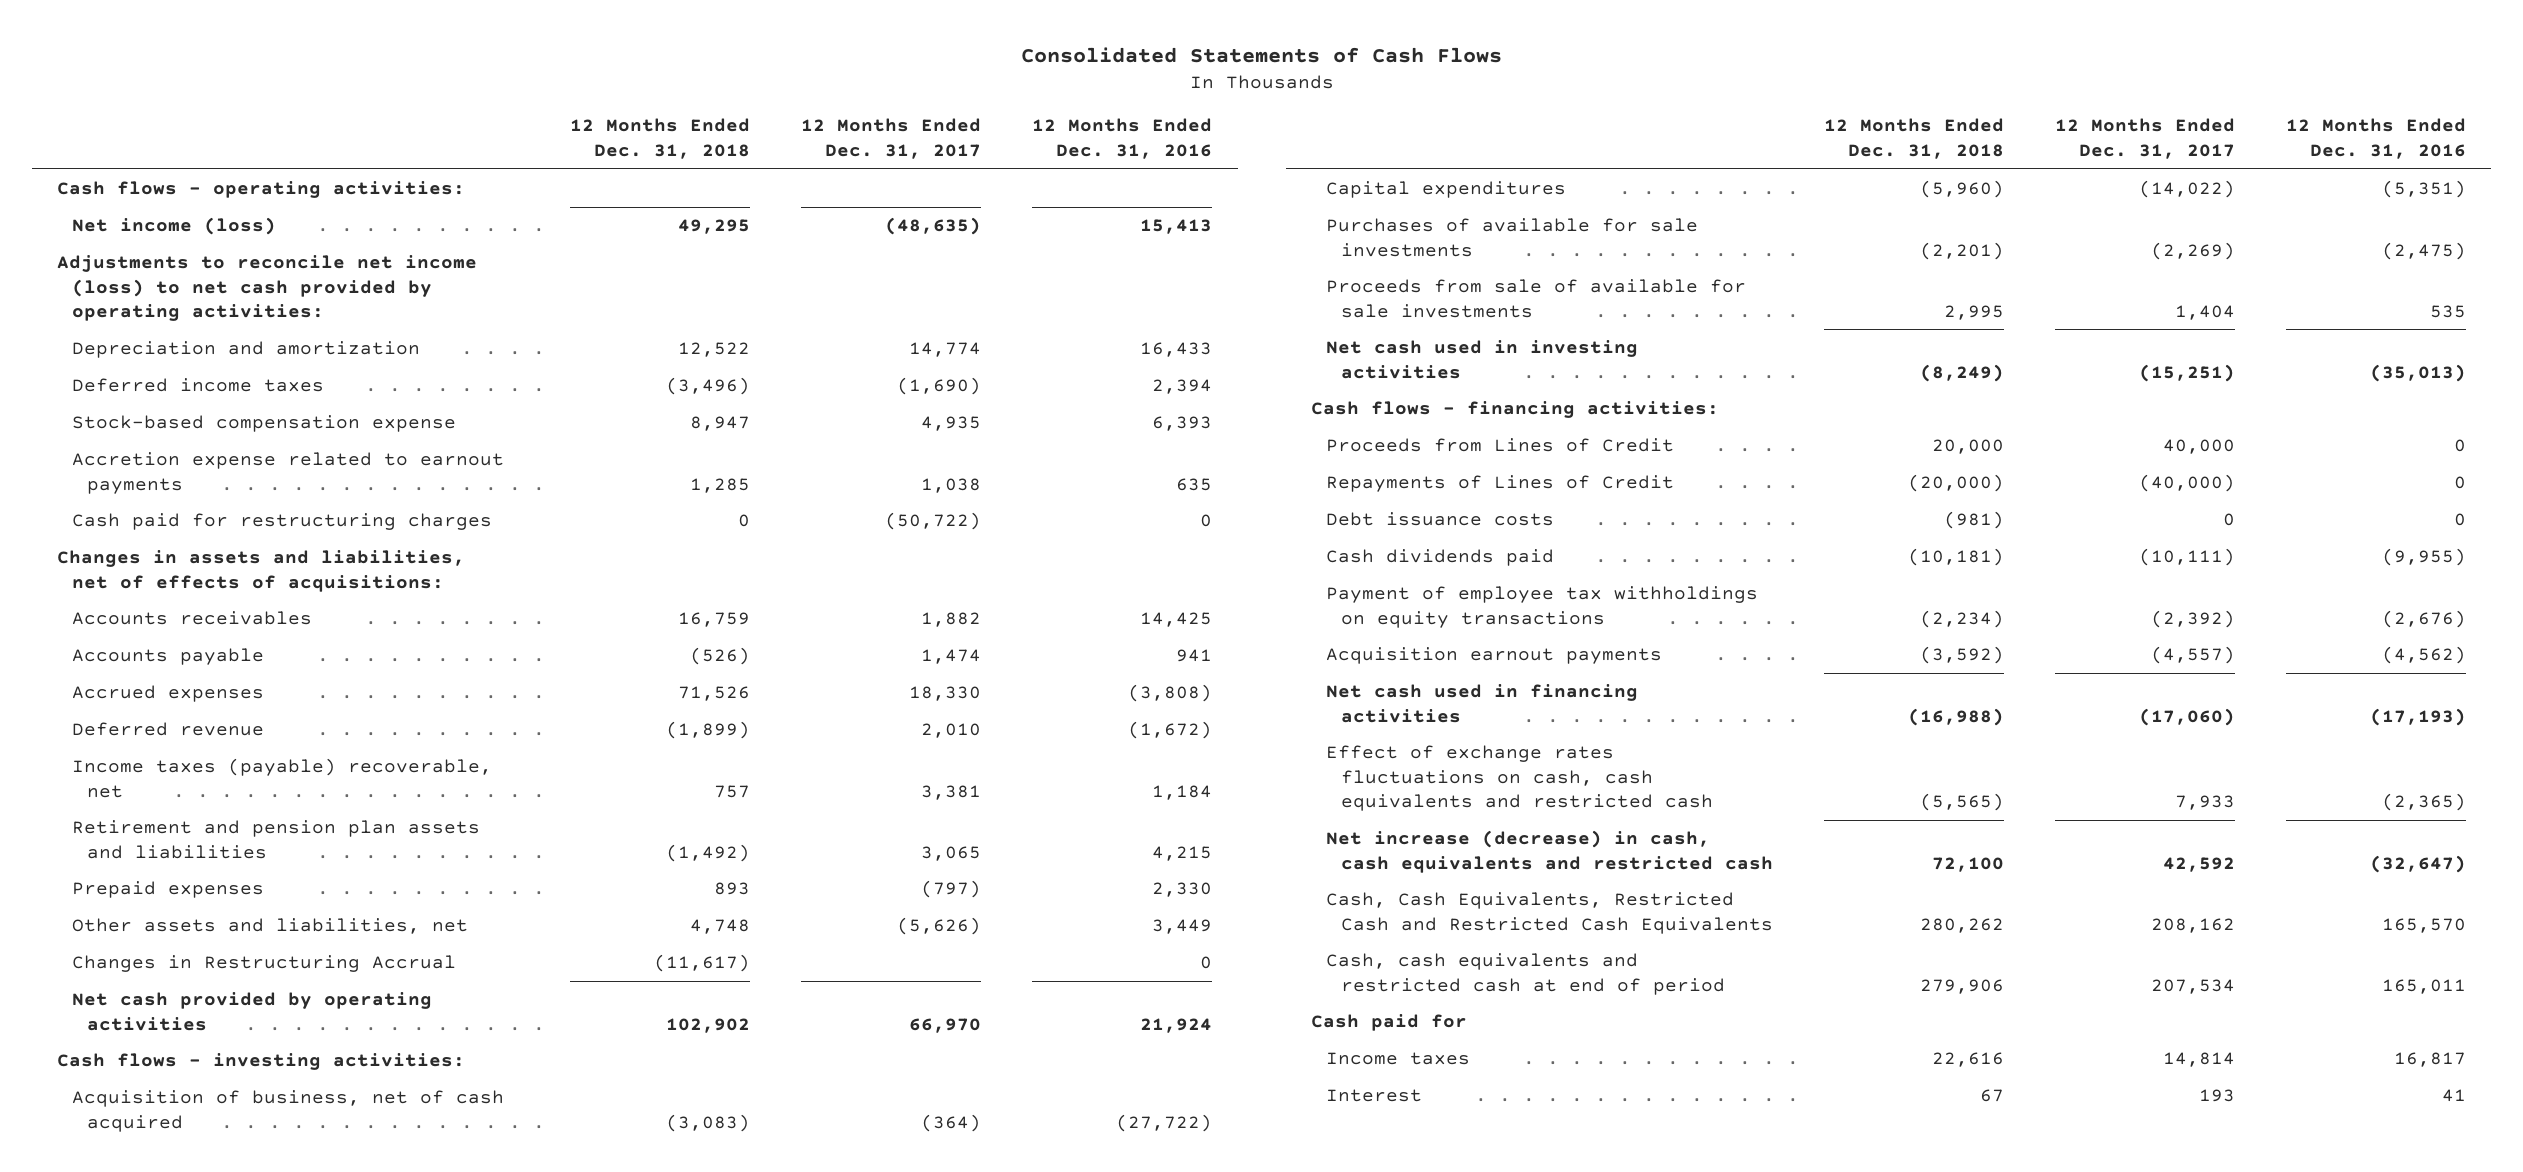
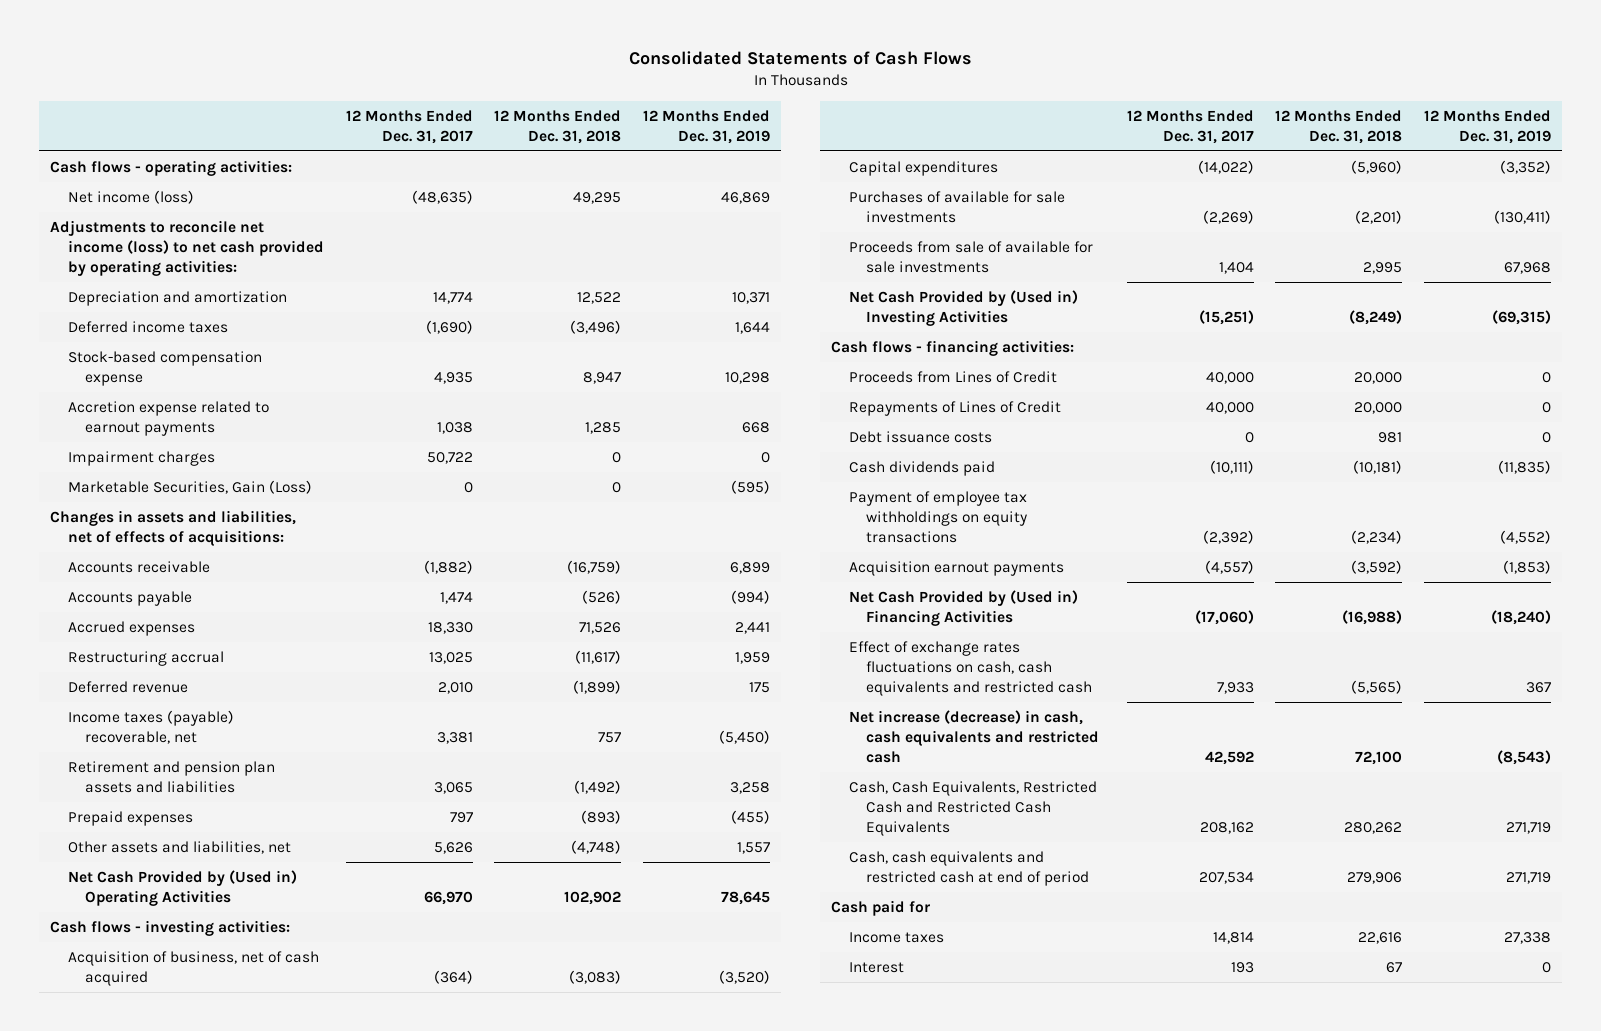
[1032,118,1213,159] 12 Months Ended Dec. 31, 2016 -> none
none -> [643,109,771,144] 12 Months Ended Dec. 31, 2019
[72,513,493,531] Cash paid for restructuring charges -> none
none -> [67,451,215,467] Impairment charges
none -> [67,480,312,495] Marketable Securities, Gain (Loss)
[72,611,313,626] Accounts receivables -> [67,561,210,574] Accounts receivable
[678,612,751,628] 16,759 -> [567,560,622,575] (16,759)
[921,612,982,628] 1,882 -> [423,560,473,575] (1,882)
none -> [67,651,224,667] Restructuring accrual
[72,955,457,973] Changes in Restructuring Accrual -> none
[714,882,751,896] 893 -> [581,810,622,825] (893)
[921,880,982,899] (797) -> [449,812,473,824] 797
[690,919,751,935] 4,748 -> [571,840,622,855] (4,748)
[897,917,982,936] (5,626) -> [433,842,473,855] 5,626
[72,992,433,1031] Net cash provided by operating activities -> [67,870,297,906] Net Cash Provided by (Used in) Operating Activities
[1326,340,1639,379] Net cash used in investing activities -> [848,290,1078,326] Net Cash Provided by (Used in) Investing Activities
[1908,474,2005,493] (20,000) -> [1354,402,1403,415] 20,000
[2139,474,2236,493] (40,000) -> [1205,402,1254,415] 40,000
[1944,511,2005,530] (981) -> [1378,432,1403,444] 981
[1326,684,1639,723] Net cash used in financing activities -> [848,590,1078,626] Net Cash Provided by (Used in) Financing Activities

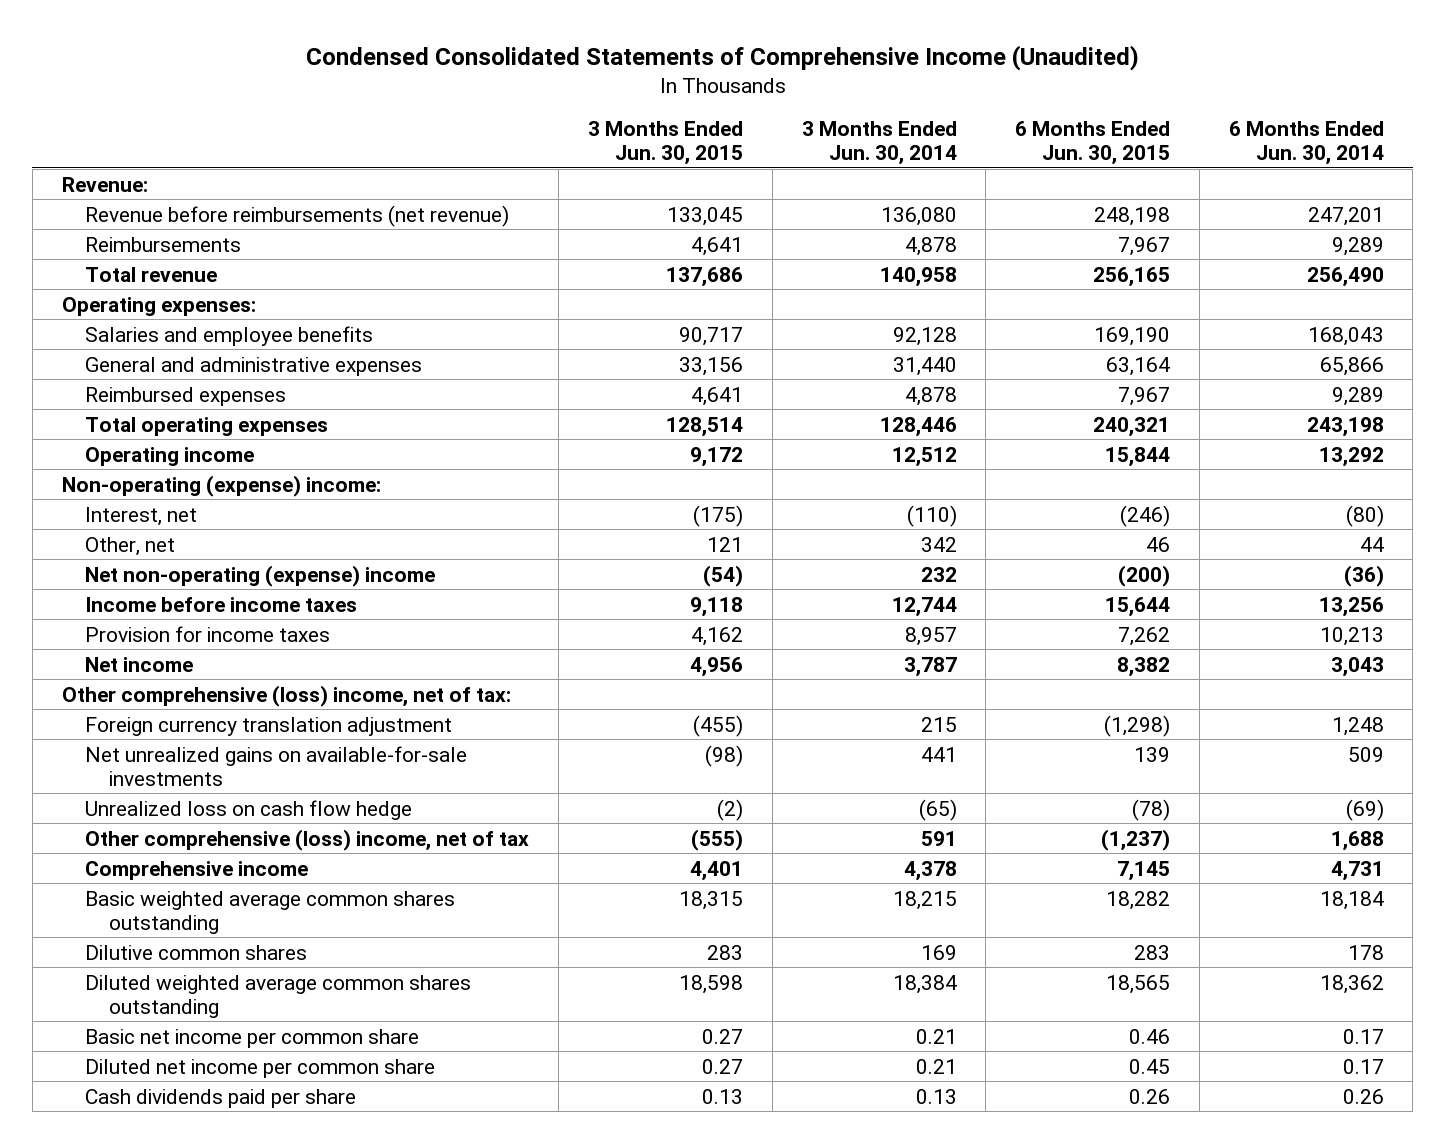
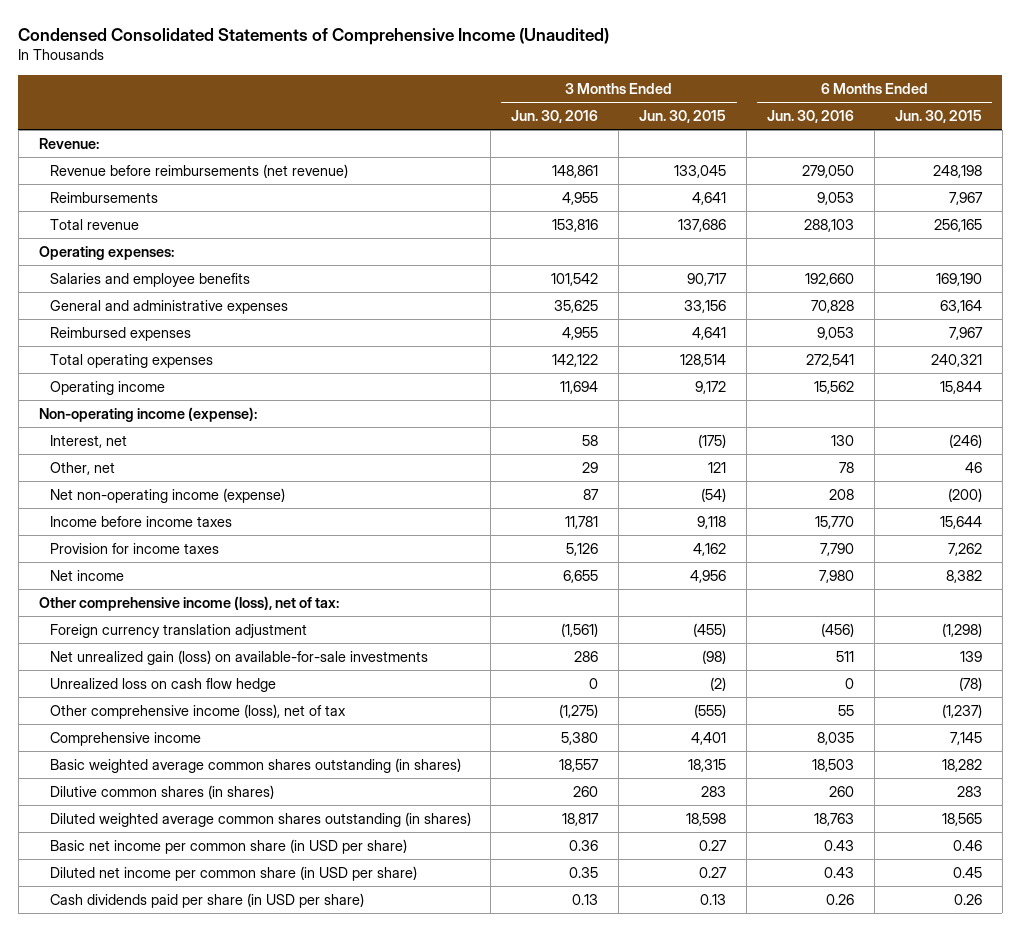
[801,121,957,166] 3 Months Ended Jun. 30, 2014 -> none
[1228,121,1384,166] 6 Months Ended Jun. 30, 2014 -> none
none -> [511,110,599,124] Jun. 30, 2016
none -> [767,110,855,124] Jun. 30, 2016
[61,474,381,497] Non-operating (expense) income: -> [38,406,257,422] Non-operating income (expense):
[85,564,436,587] Net non-operating (expense) income -> [49,487,285,503] Net non-operating income (expense)
[61,684,511,707] Other comprehensive (loss) income, net of tax: -> [38,595,339,611] Other comprehensive income (loss), net of tax:
[85,745,468,786] Net unrealized gains on available-for-sale investments -> [49,649,428,665] Net unrealized gain (loss) on available-for-sale investments
[85,828,530,851] Other comprehensive (loss) income, net of tax -> [49,703,346,719] Other comprehensive income (loss), net of tax
[85,890,456,934] Basic weighted average common shares outstanding -> [49,757,461,773] Basic weighted average common shares outstanding (in shares)
[85,944,308,960] Dilutive common shares -> [49,784,274,799] Dilutive common shares (in shares)
[85,974,472,1018] Diluted weighted average common shares outstanding -> [49,811,471,827] Diluted weighted average common shares outstanding (in shares)
[85,1028,420,1048] Basic net income per common share -> [49,838,407,854] Basic net income per common share (in USD per share)
[85,1058,436,1078] Diluted net income per common share -> [49,865,417,881] Diluted net income per common share (in USD per share)
[85,1088,357,1108] Cash dividends paid per share -> [49,892,364,908] Cash dividends paid per share (in USD per share)

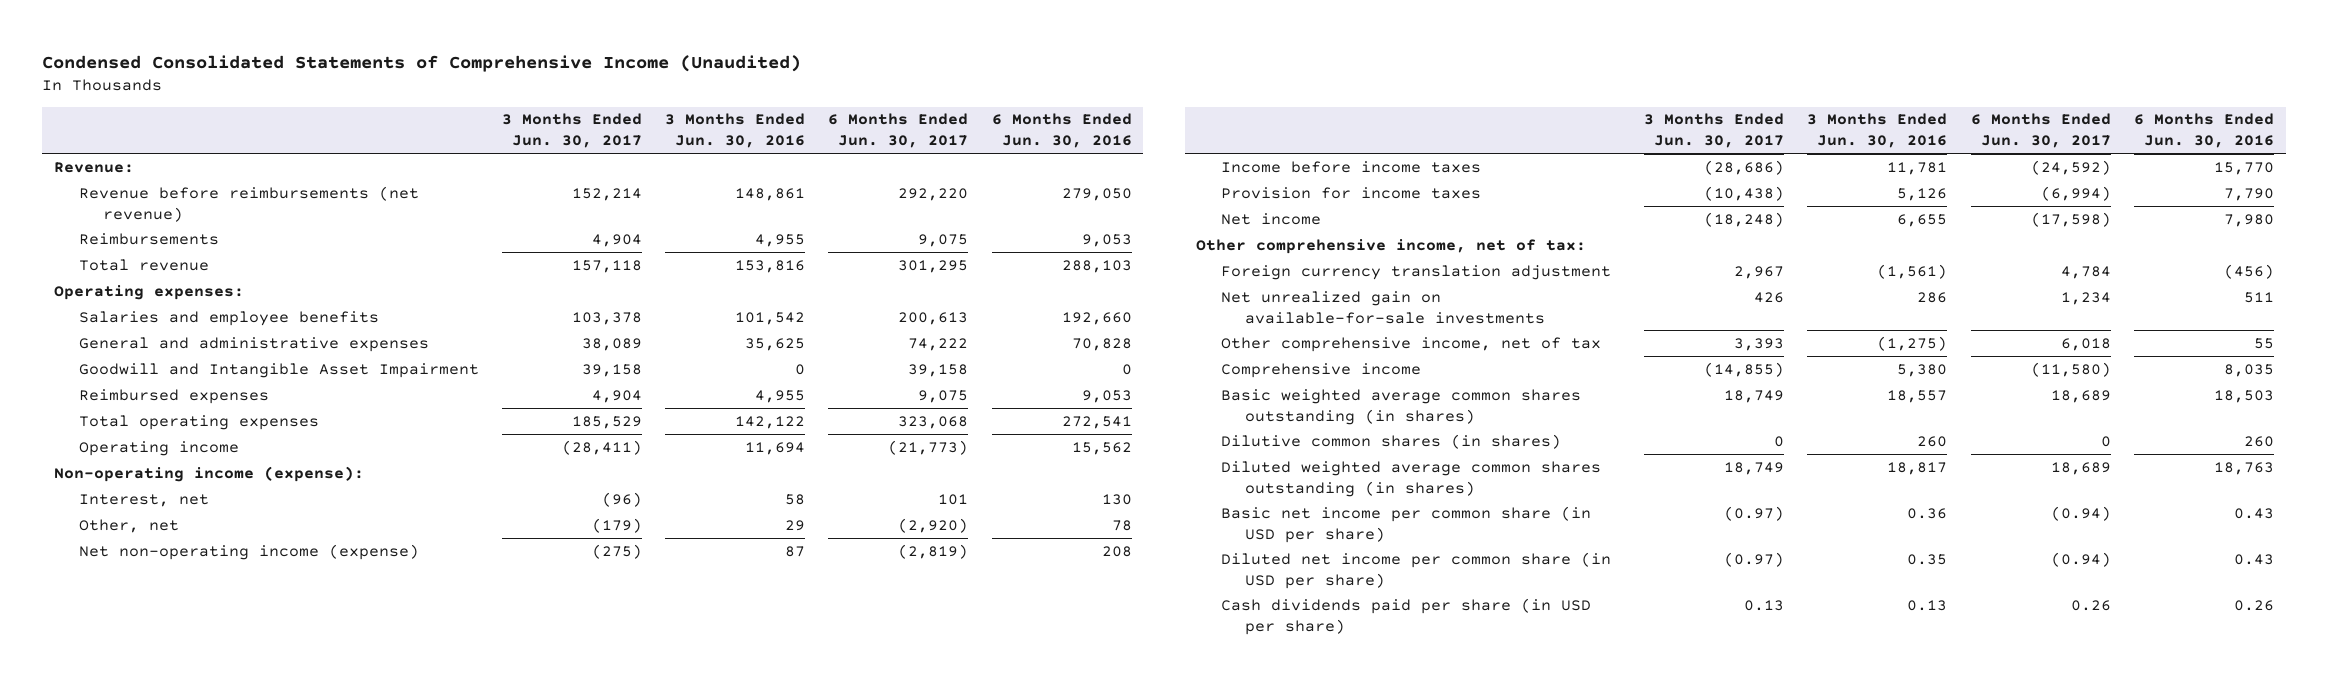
[639,110,727,124] Jun. 30, 2015 -> none
[895,110,983,124] Jun. 30, 2015 -> none
none -> [501,113,642,149] 3 Months Ended Jun. 30, 2017
none -> [828,113,969,149] 6 Months Ended Jun. 30, 2017
none -> [78,362,479,378] Goodwill and Intangible Asset Impairment
[38,595,339,611] Other comprehensive income (loss), net of tax: -> [1196,238,1587,254] Other comprehensive income, net of tax:
[49,677,276,692] Unrealized loss on cash flow hedge -> none
[49,649,428,665] Net unrealized gain (loss) on available-for-sale investments -> [1220,290,1546,324] Net unrealized gain on available-for-sale investments
[49,703,346,719] Other comprehensive income (loss), net of tax -> [1220,336,1601,352] Other comprehensive income, net of tax

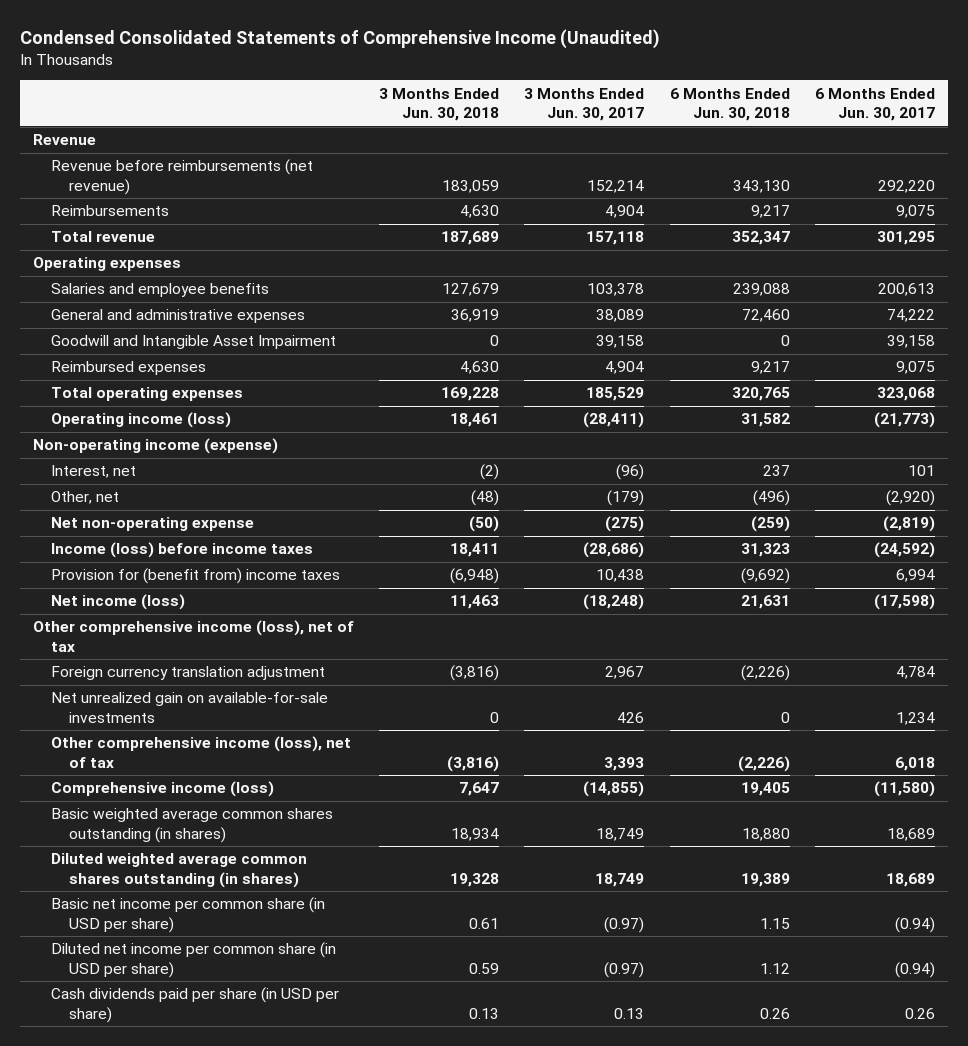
[665,113,806,149] 3 Months Ended Jun. 30, 2016 -> none
[991,113,1132,149] 6 Months Ended Jun. 30, 2016 -> none
none -> [378,87,499,122] 3 Months Ended Jun. 30, 2018
none -> [669,87,790,122] 6 Months Ended Jun. 30, 2018
[54,161,135,173] Revenue: -> [32,134,96,146] Revenue
[54,284,245,300] Operating expenses: -> [32,257,181,272] Operating expenses
[78,440,239,456] Operating income -> [50,412,231,429] Operating income (loss)
[54,465,365,482] Non-operating income (expense): -> [32,438,278,455] Non-operating income (expense)
[78,543,419,560] Net non-operating income (expense) -> [50,517,254,532] Net non-operating expense
[1220,160,1481,173] Income before income taxes -> [50,542,313,559] Income (loss) before income taxes
[1220,186,1481,199] Provision for income taxes -> [50,568,340,585] Provision for (benefit from) income taxes
[1703,185,1784,201] (10,438) -> [596,569,645,583] 10,438
[2040,185,2111,201] (6,994) -> [895,569,935,583] 6,994
[1220,212,1321,225] Net income -> [50,594,185,611] Net income (loss)
[1196,238,1587,254] Other comprehensive income, net of tax: -> [32,620,354,652] Other comprehensive income (loss), net of tax
[1220,336,1601,352] Other comprehensive income, net of tax -> [50,736,351,768] Other comprehensive income (loss), net of tax
[1220,362,1421,378] Comprehensive income -> [50,781,274,798] Comprehensive income (loss)
[1220,433,1561,449] Dilutive common shares (in shares) -> none

